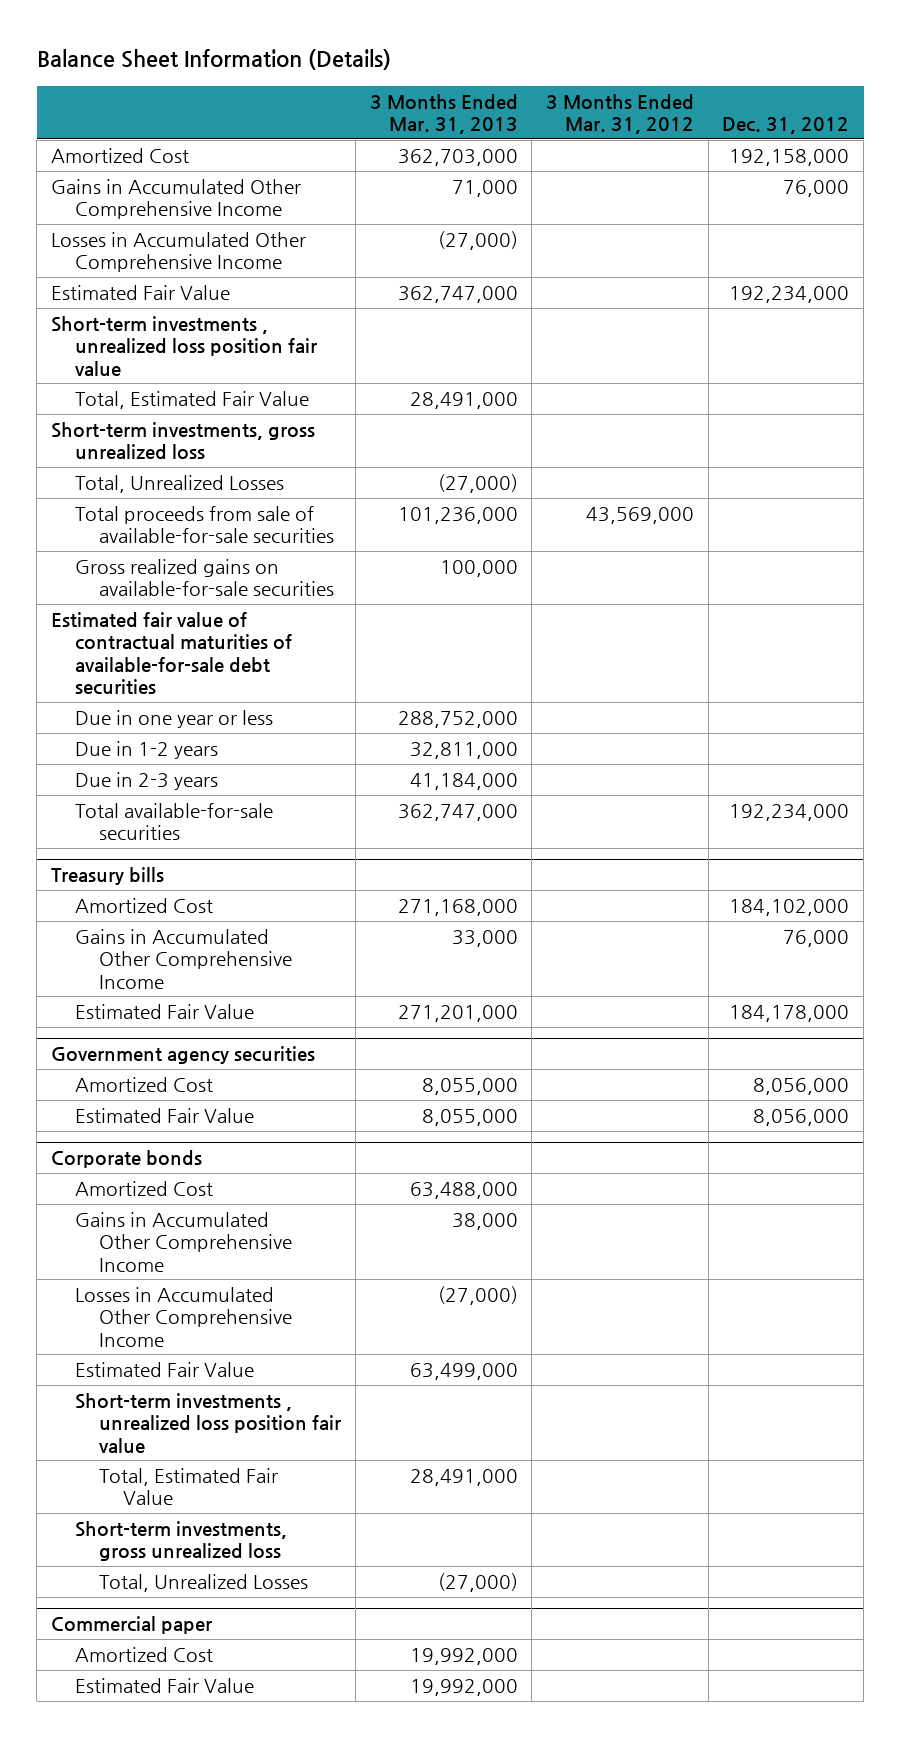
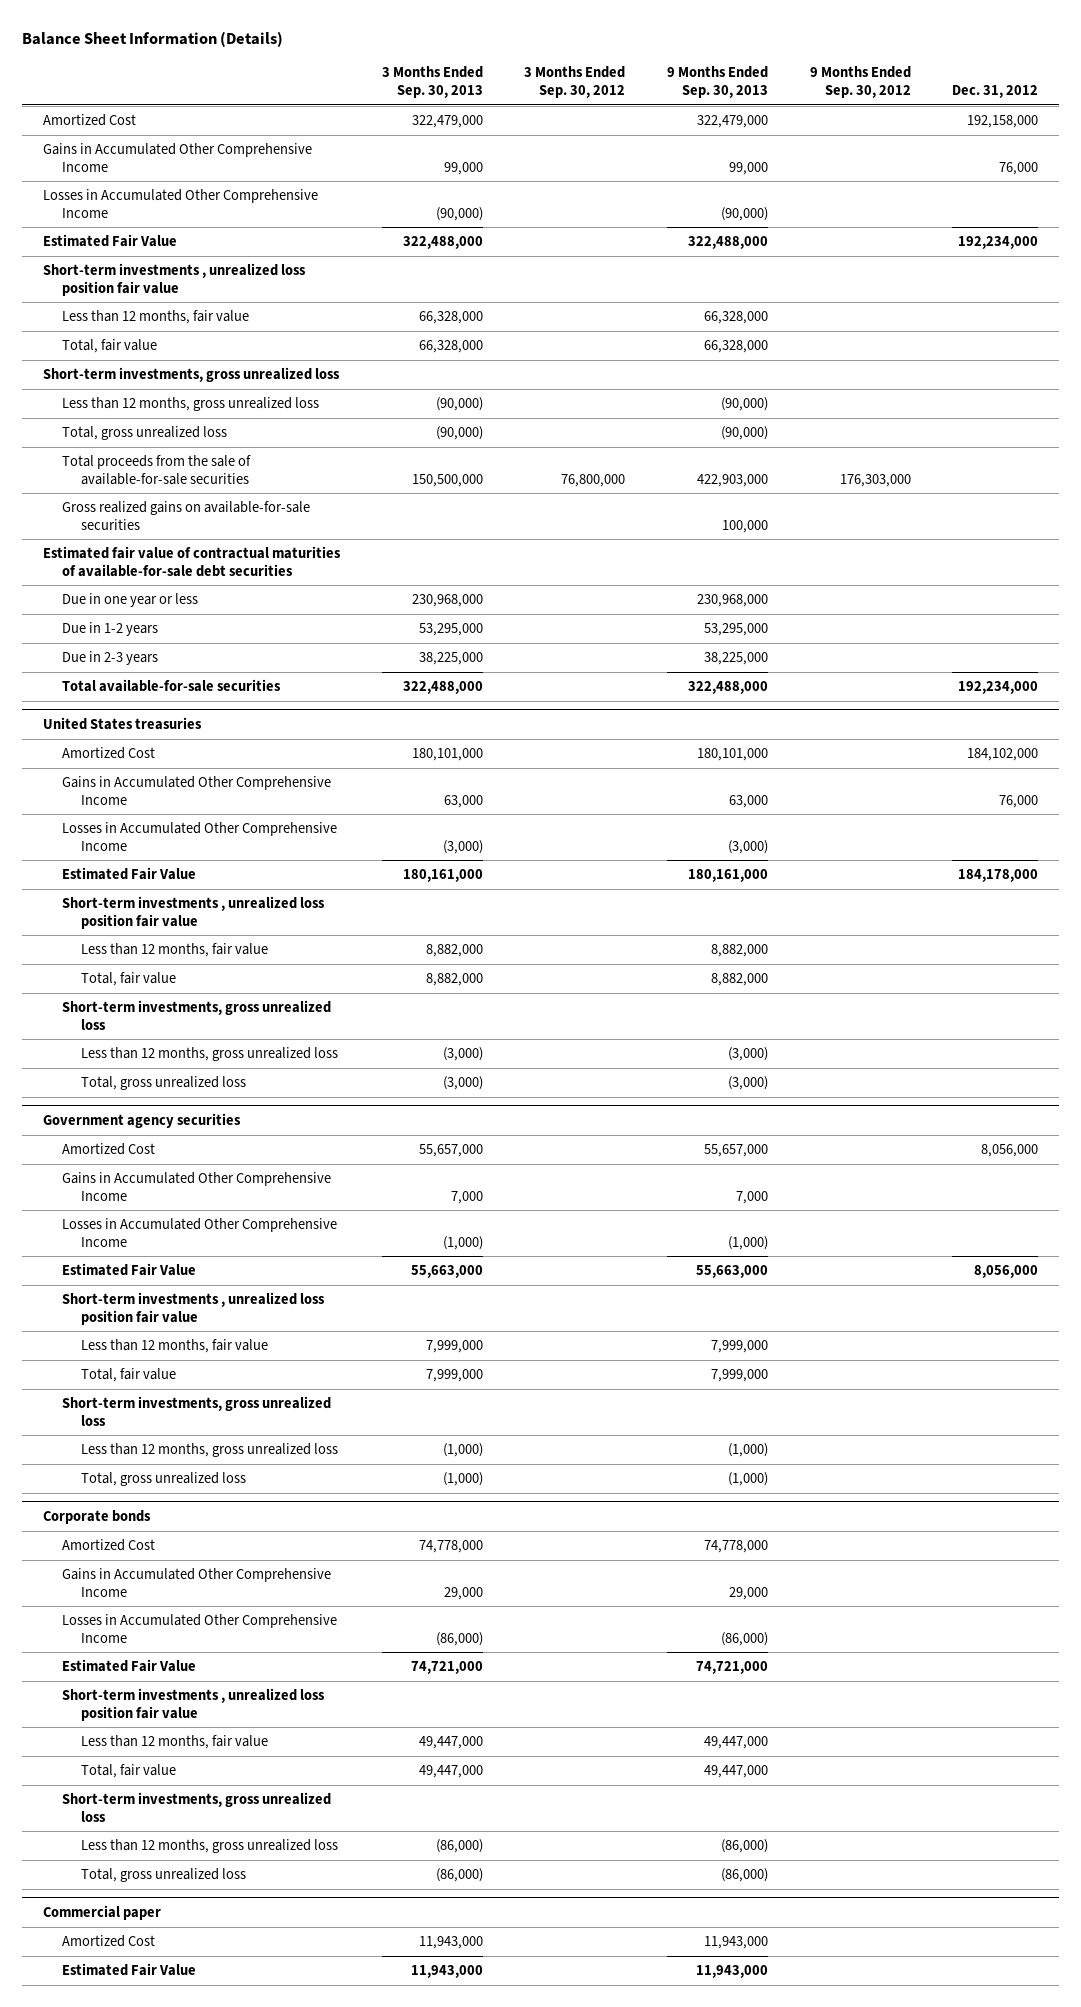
[369,93,518,134] 3 Months Ended Mar. 31, 2013 -> none
[546,93,695,134] 3 Months Ended Mar. 31, 2012 -> none
none -> [381,66,483,99] 3 Months Ended Sep. 30, 2013
none -> [524,66,626,99] 3 Months Ended Sep. 30, 2012
none -> [666,66,768,99] 9 Months Ended Sep. 30, 2013
none -> [809,66,911,99] 9 Months Ended Sep. 30, 2012
none -> [62,310,250,325] Less than 12 months, fair value
[75,391,310,410] Total, Estimated Fair Value -> [62,339,158,354] Total, fair value
none -> [62,397,320,412] Less than 12 months, gross unrealized loss
[75,475,285,494] Total, Unrealized Losses -> [62,426,228,441] Total, gross unrealized loss
[75,506,335,544] Total proceeds from sale of available-for-sale securities -> [62,455,252,485] Total proceeds from the sale of available-for-sale securities
[51,867,165,886] Treasury bills -> [42,716,202,730] United States treasuries
none -> [62,822,338,851] Losses in Accumulated Other Comprehensive Income
none -> [62,896,326,929] Short-term investments , unrealized loss position fair value
none -> [81,943,269,958] Less than 12 months, fair value
none -> [81,972,177,987] Total, fair value
none -> [62,1000,332,1030] Short-term investments, gross unrealized loss
none -> [81,1047,339,1062] Less than 12 months, gross unrealized loss
none -> [81,1076,247,1091] Total, gross unrealized loss
none -> [62,1172,332,1201] Gains in Accumulated Other Comprehensive Income
none -> [62,1218,338,1247] Losses in Accumulated Other Comprehensive Income
none -> [62,1292,326,1325] Short-term investments , unrealized loss position fair value
none -> [81,1339,269,1354] Less than 12 months, fair value
none -> [81,1368,177,1383] Total, fair value
none -> [62,1396,332,1426] Short-term investments, gross unrealized loss
none -> [81,1443,339,1458] Less than 12 months, gross unrealized loss
none -> [81,1472,247,1487] Total, gross unrealized loss
none -> [81,1735,269,1750] Less than 12 months, fair value
[99,1468,279,1506] Total, Estimated Fair Value -> [81,1764,177,1779] Total, fair value
none -> [81,1839,339,1854] Less than 12 months, gross unrealized loss
[99,1574,309,1593] Total, Unrealized Losses -> [81,1868,247,1883] Total, gross unrealized loss

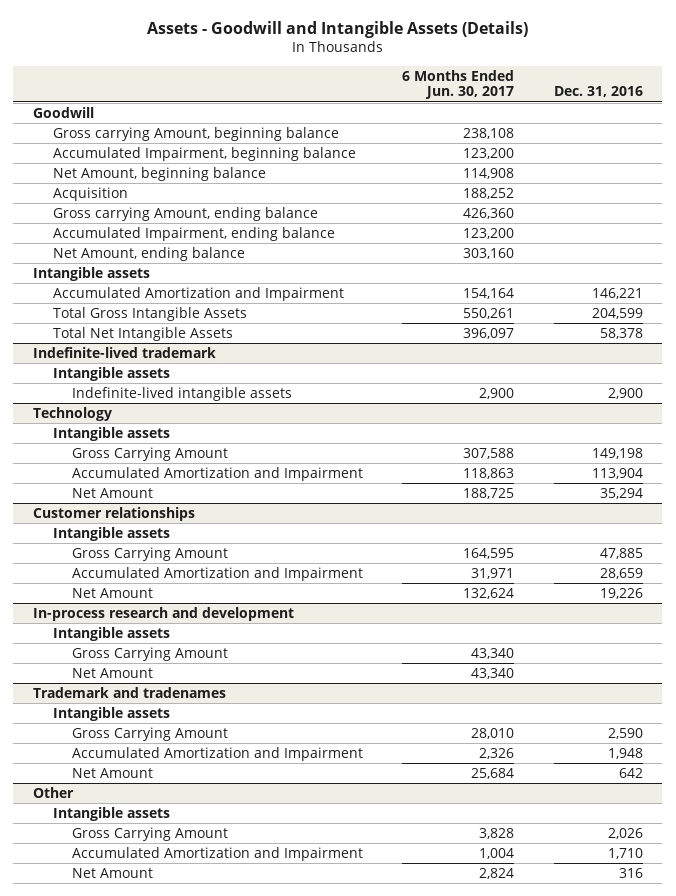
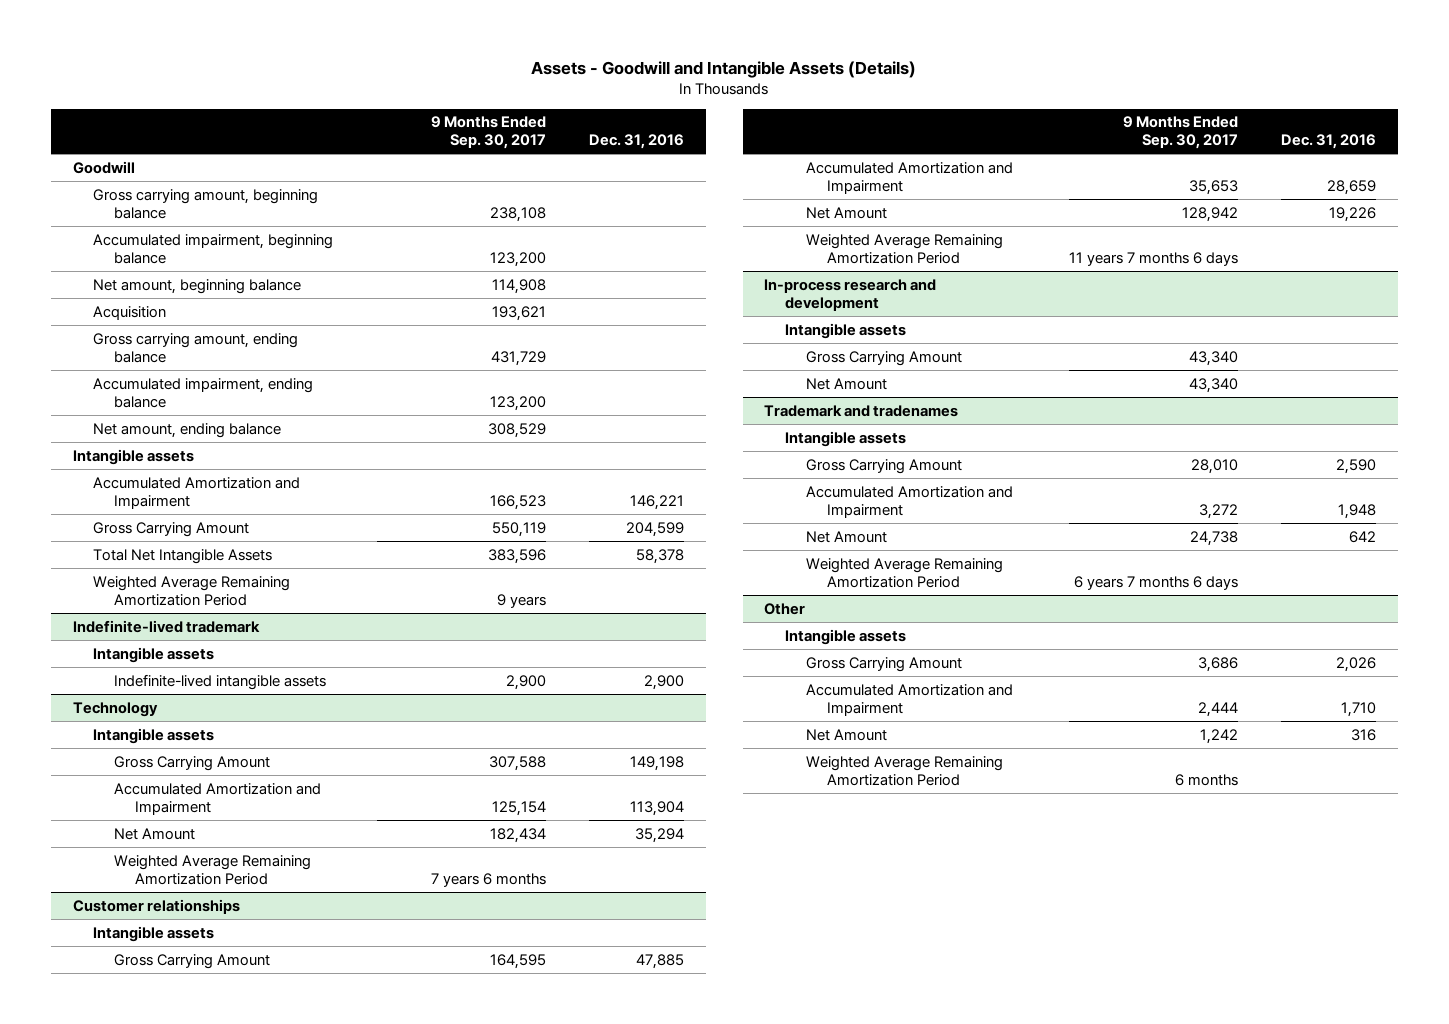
[402,69,515,100] 6 Months Ended Jun. 30, 2017 -> none
none -> [430,116,546,150] 9 Months Ended Sep. 30, 2017
[52,126,339,141] Gross carrying Amount, beginning balance -> [93,188,319,219] Gross carrying amount, beginning balance
[52,146,356,161] Accumulated Impairment, beginning balance -> [93,233,334,264] Accumulated impairment, beginning balance
[52,166,266,181] Net Amount, beginning balance -> [93,278,302,294] Net amount, beginning balance
[52,206,318,221] Gross carrying Amount, ending balance -> [93,332,299,363] Gross carrying amount, ending balance
[52,226,335,241] Accumulated Impairment, ending balance -> [93,377,314,408] Accumulated impairment, ending balance
[52,246,245,261] Net Amount, ending balance -> [93,422,282,438] Net amount, ending balance
[52,306,247,321] Total Gross Intangible Assets -> [93,521,250,537] Gross Carrying Amount
none -> [93,575,291,606] Weighted Average Remaining Amortization Period
none -> [114,854,312,885] Weighted Average Remaining Amortization Period
none -> [806,233,1004,264] Weighted Average Remaining Amortization Period
none -> [806,557,1004,588] Weighted Average Remaining Amortization Period
none -> [806,755,1004,786] Weighted Average Remaining Amortization Period

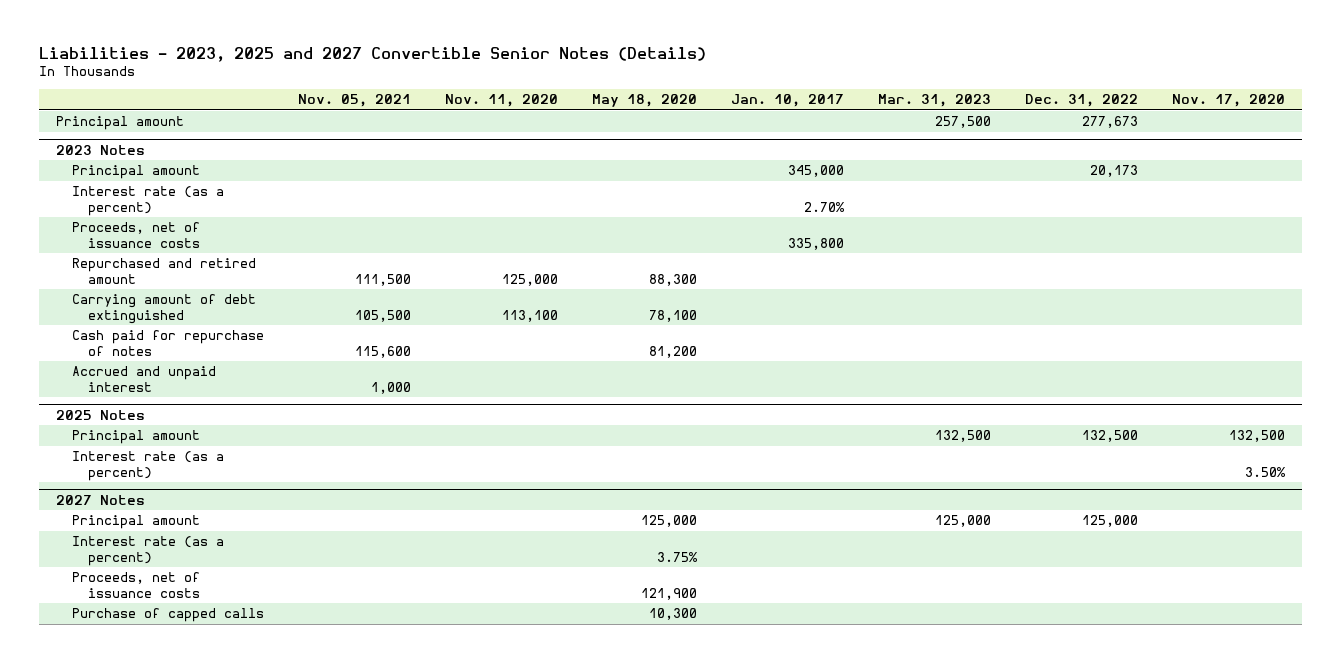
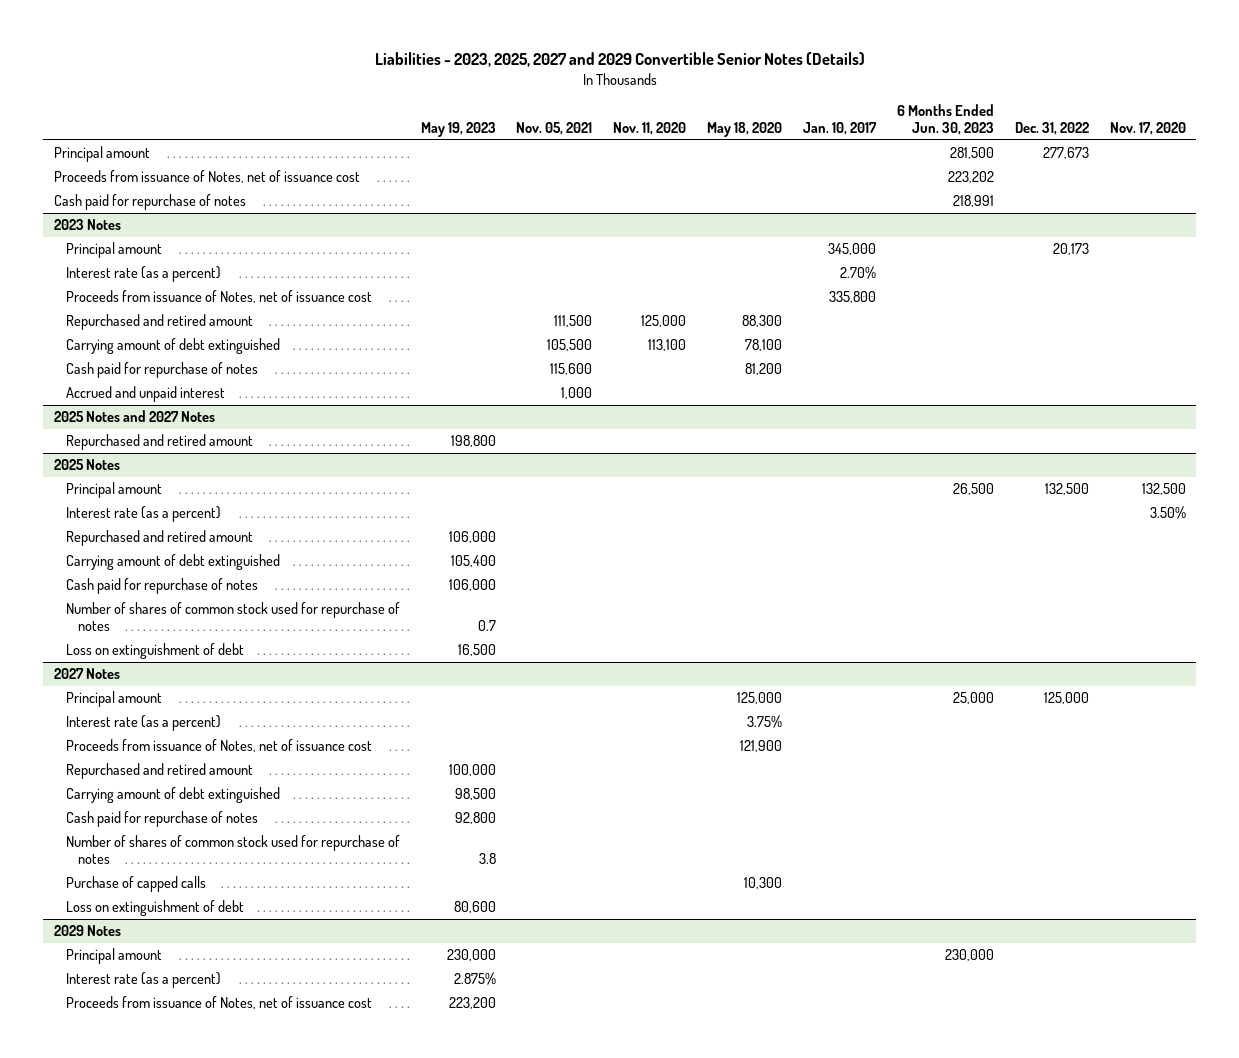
[38,46,706,62] Liabilities - 2023, 2025 and 2027 Convertible Senior Notes (Details) -> [374,52,865,68] Liabilities - 2023, 2025, 2027 and 2029 Convertible Senior Notes (Details)
[877,94,991,108] Mar. 31, 2023 -> none
none -> [420,122,496,138] May 19, 2023
none -> [897,104,995,136] 6 Months Ended Jun. 30, 2023
none -> [53,170,360,184] Proceeds from issuance of Notes, net of issuance cost
none -> [53,194,246,211] Cash paid for repurchase of notes
[71,222,200,248] Proceeds, net of issuance costs -> [65,290,372,304] Proceeds from issuance of Notes, net of issuance cost
none -> [53,410,215,423] 2025 Notes and 2027 Notes
none -> [65,434,253,451] Repurchased and retired amount
none -> [65,530,253,547] Repurchased and retired amount
none -> [65,554,280,571] Carrying amount of debt extinguished
none -> [65,578,258,595] Cash paid for repurchase of notes
none -> [65,602,400,632] Number of shares of common stock used for repurchase of notes
none -> [65,643,244,660] Loss on extinguishment of debt
[71,572,200,598] Proceeds, net of issuance costs -> [65,739,372,753] Proceeds from issuance of Notes, net of issuance cost
none -> [65,763,253,780] Repurchased and retired amount
none -> [65,787,280,804] Carrying amount of debt extinguished
none -> [65,811,258,828] Cash paid for repurchase of notes
none -> [65,835,400,865] Number of shares of common stock used for repurchase of notes
none -> [65,900,244,917] Loss on extinguishment of debt
none -> [53,925,121,937] 2029 Notes
none -> [65,948,162,965] Principal amount
none -> [65,972,221,989] Interest rate (as a percent)
none -> [65,996,372,1010] Proceeds from issuance of Notes, net of issuance cost

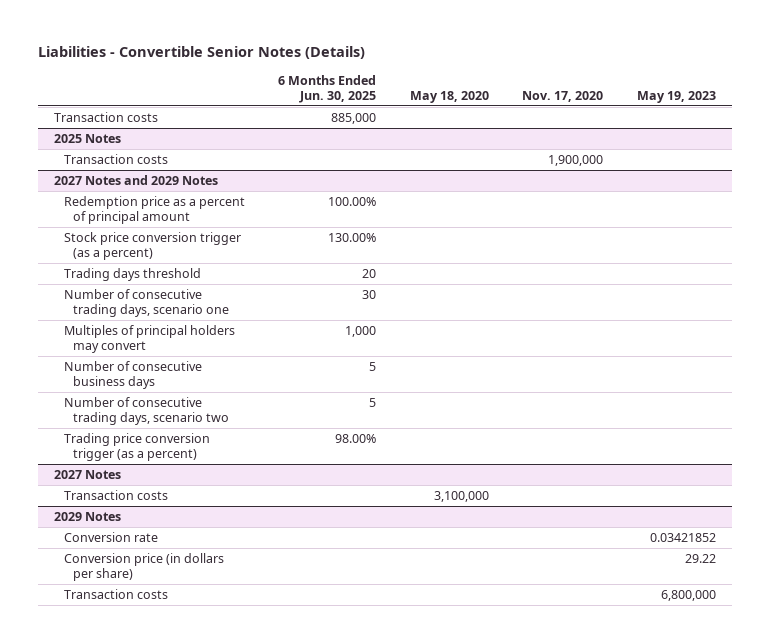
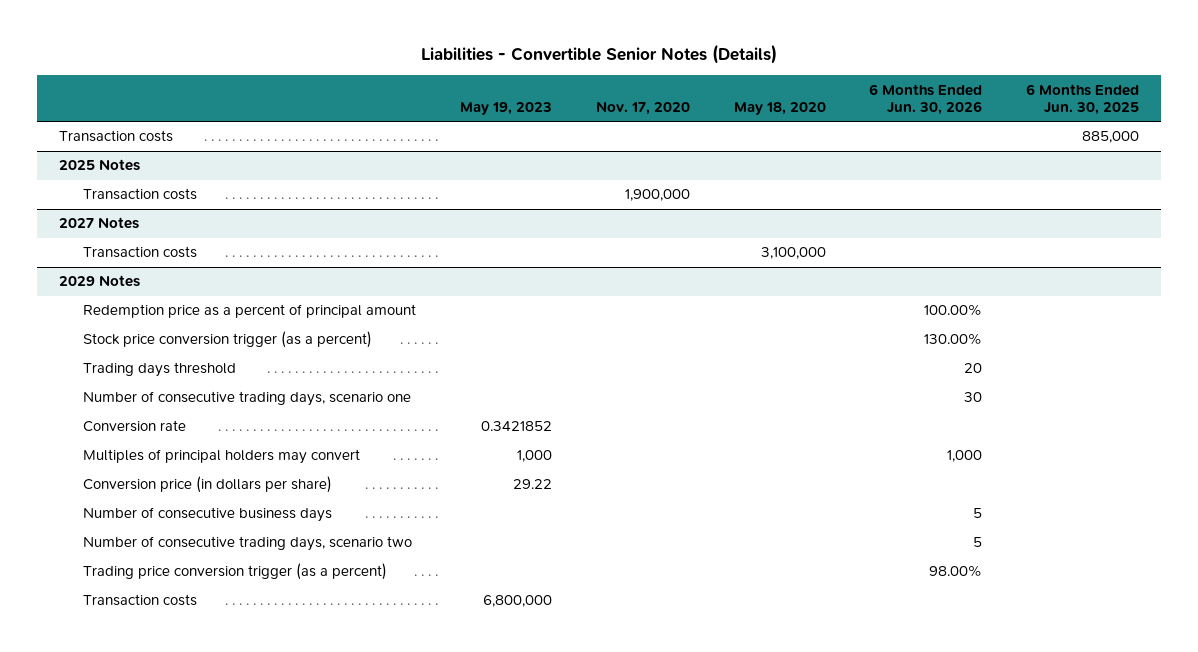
none -> [869,83,983,115] 6 Months Ended Jun. 30, 2026
[54,174,219,185] 2027 Notes and 2029 Notes -> none
[63,195,245,225] Redemption price as a percent of principal amount -> none
[63,231,241,261] Stock price conversion trigger (as a percent) -> none
[63,267,201,281] Trading days threshold -> none
[63,288,230,318] Number of consecutive trading days, scenario one -> none
[63,324,235,354] Multiples of principal holders may convert -> none
[63,360,202,390] Number of consecutive business days -> none
[63,396,230,426] Number of consecutive trading days, scenario two -> none
[63,432,210,462] Trading price conversion trigger (as a percent) -> none
none -> [82,304,416,319] Redemption price as a percent of principal amount
none -> [82,331,372,349] Stock price conversion trigger (as a percent)
none -> [82,362,236,378] Trading days threshold
none -> [82,391,411,407] Number of consecutive trading days, scenario one
[649,532,716,542] 0.03421852 -> [480,421,552,432] 0.3421852
none -> [82,449,360,465] Multiples of principal holders may convert
none -> [82,507,332,523] Number of consecutive business days
none -> [82,536,412,552] Number of consecutive trading days, scenario two
none -> [82,563,387,581] Trading price conversion trigger (as a percent)

